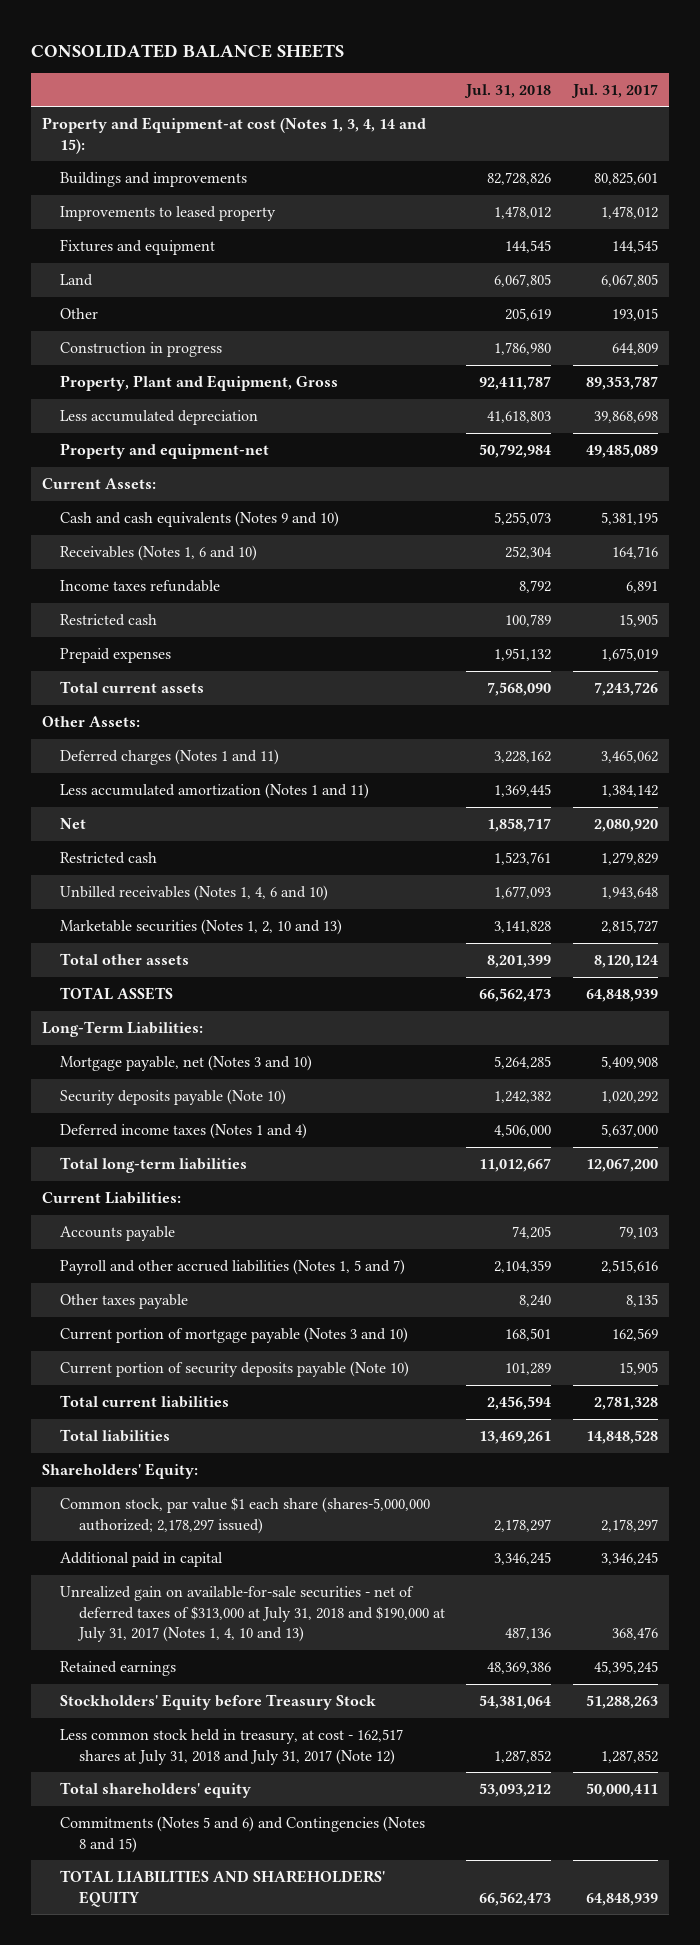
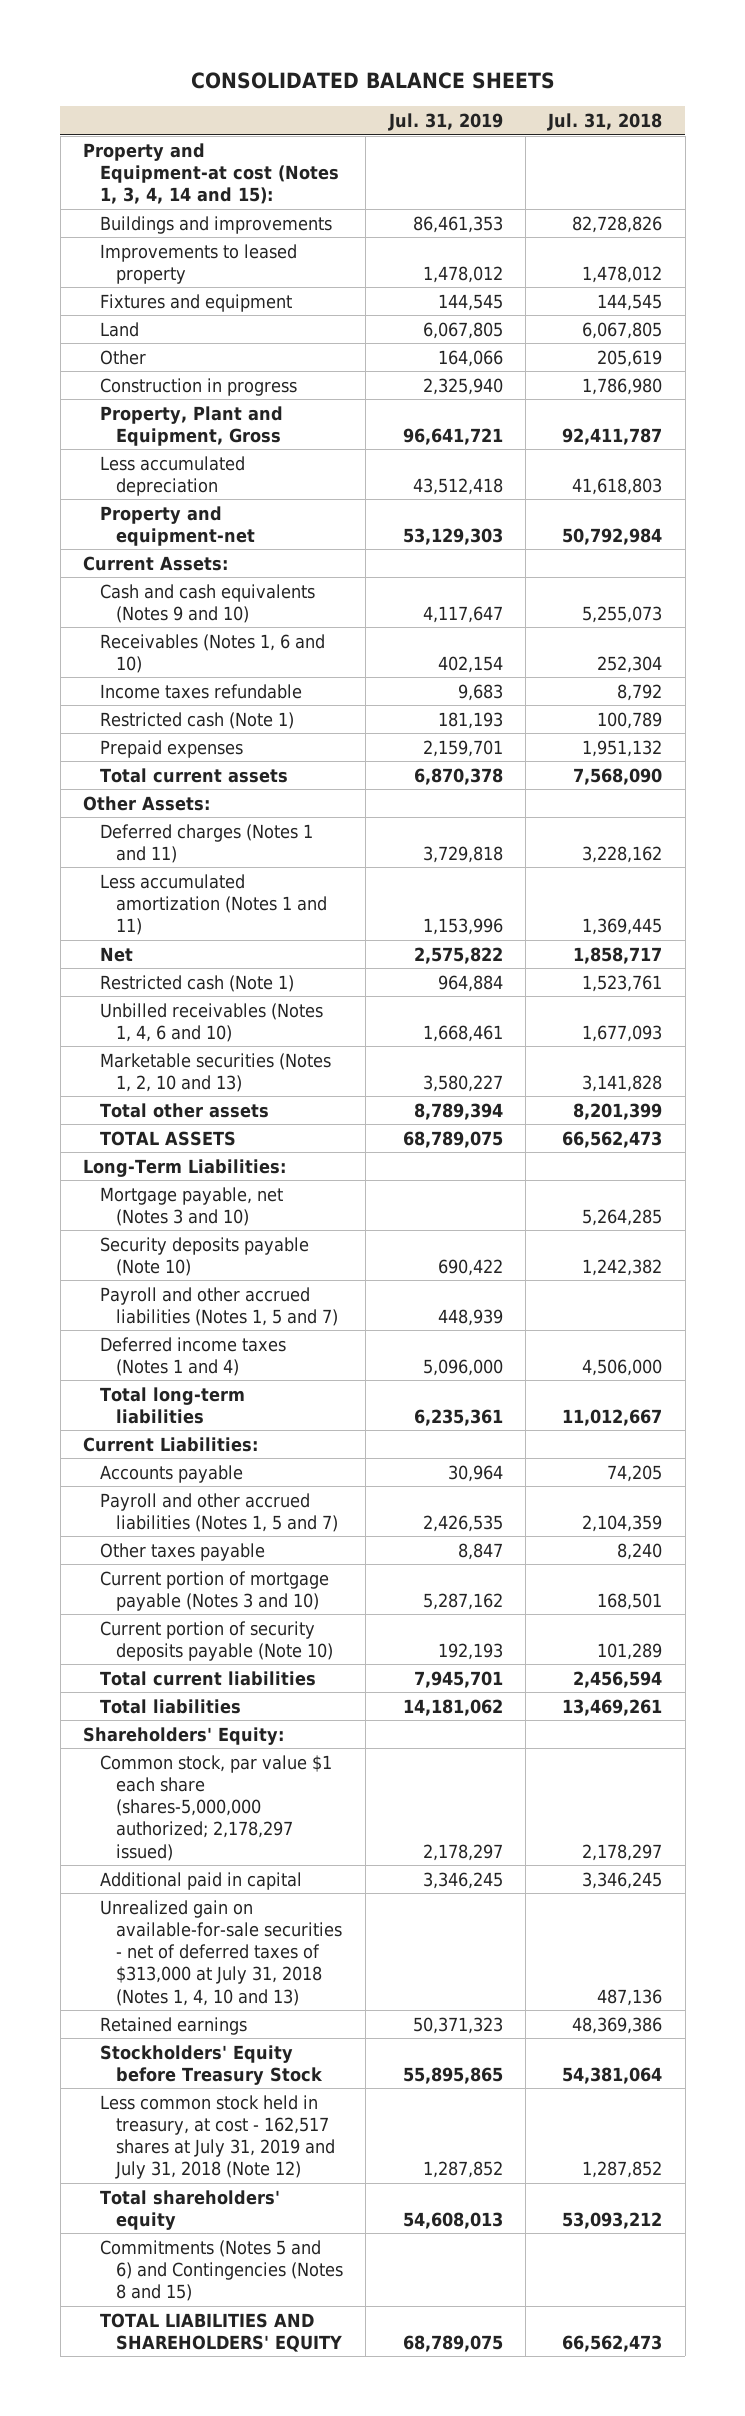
[571,83,659,98] Jul. 31, 2017 -> none
none -> [387,113,503,132] Jul. 31, 2019
[60,614,158,627] Restricted cash -> [99,711,294,729] Restricted cash (Note 1)
[60,852,158,865] Restricted cash -> [99,974,294,992] Restricted cash (Note 1)
none -> [99,1286,339,1326] Payroll and other accrued liabilities (Notes 1, 5 and 7)
[60,1586,445,1643] Unrealized gain on available-for-sale securities - net of deferred taxes of $313,000 at July 31, 2018 and $190,000 at July 31, 2017 (Notes 1, 4, 10 and 13) -> [99,1899,343,2006] Unrealized gain on available-for-sale securities - net of deferred taxes of $313,000 at July 31, 2018 (Notes 1, 4, 10 and 13)
[60,1729,404,1765] Less common stock held in treasury, at cost - 162,517 shares at July 31, 2018 and July 31, 2017 (Note 12) -> [99,2094,336,2180] Less common stock held in treasury, at cost - 162,517 shares at July 31, 2019 and July 31, 2018 (Note 12)

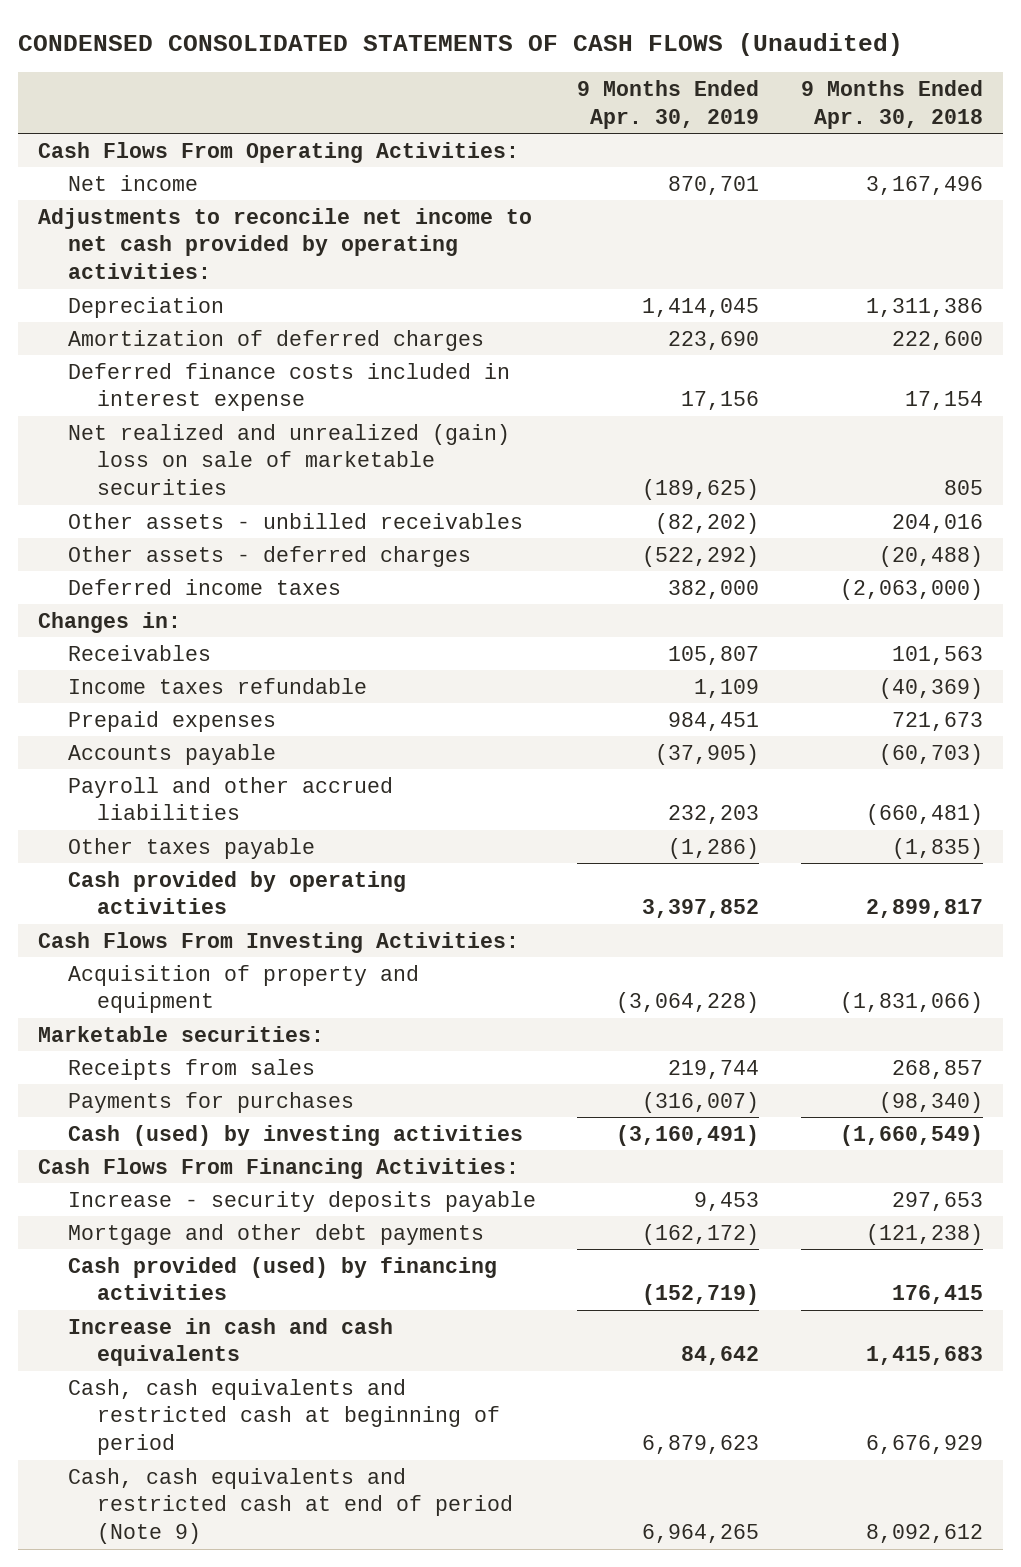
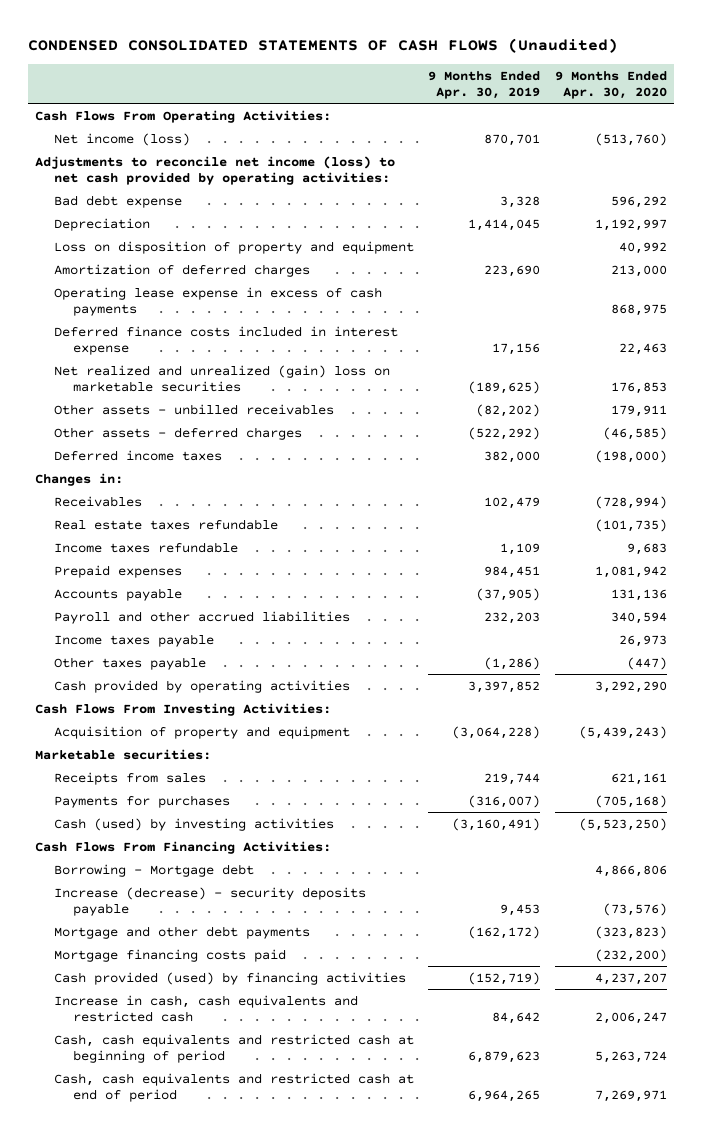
[800,80,983,129] 9 Months Ended Apr. 30, 2018 -> none
none -> [554,70,667,100] 9 Months Ended Apr. 30, 2020
[67,174,198,191] Net income -> [53,132,190,146] Net income (loss)
[38,207,533,280] Adjustments to reconcile net income to net cash provided by operating activities: -> [35,155,396,185] Adjustments to reconcile net income (loss) to net cash provided by operating activities:
none -> [53,194,182,208] Bad debt expense
none -> [53,240,414,254] Loss on disposition of property and equipment
none -> [53,286,382,316] Operating lease expense in excess of cash payments
[67,423,510,496] Net realized and unrealized (gain) loss on sale of marketable securities -> [53,364,390,392] Net realized and unrealized (gain) loss on marketable securities
[668,645,760,665] 105,807 -> [484,496,541,509] 102,479
none -> [53,518,278,530] Real estate taxes refundable
none -> [53,633,214,647] Income taxes payable
none -> [53,863,254,877] Borrowing - Mortgage debt
[67,1190,536,1212] Increase - security deposits payable -> [53,886,366,916] Increase (decrease) - security deposits payable
none -> [53,948,286,962] Mortgage financing costs paid
[67,1317,393,1367] Increase in cash and cash equivalents -> [53,994,358,1022] Increase in cash, cash equivalents and restricted cash
[67,1467,514,1545] Cash, cash equivalents and restricted cash at end of period (Note 9) -> [53,1072,414,1102] Cash, cash equivalents and restricted cash at end of period

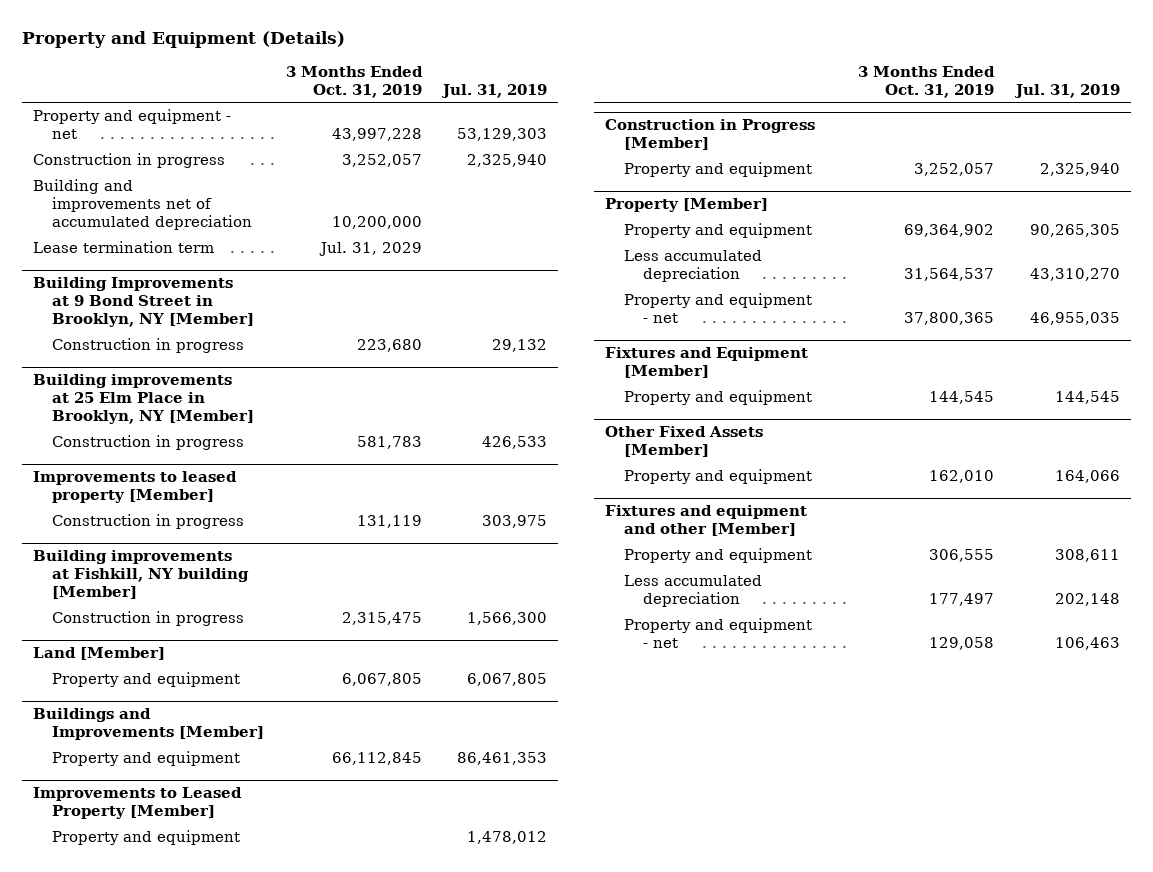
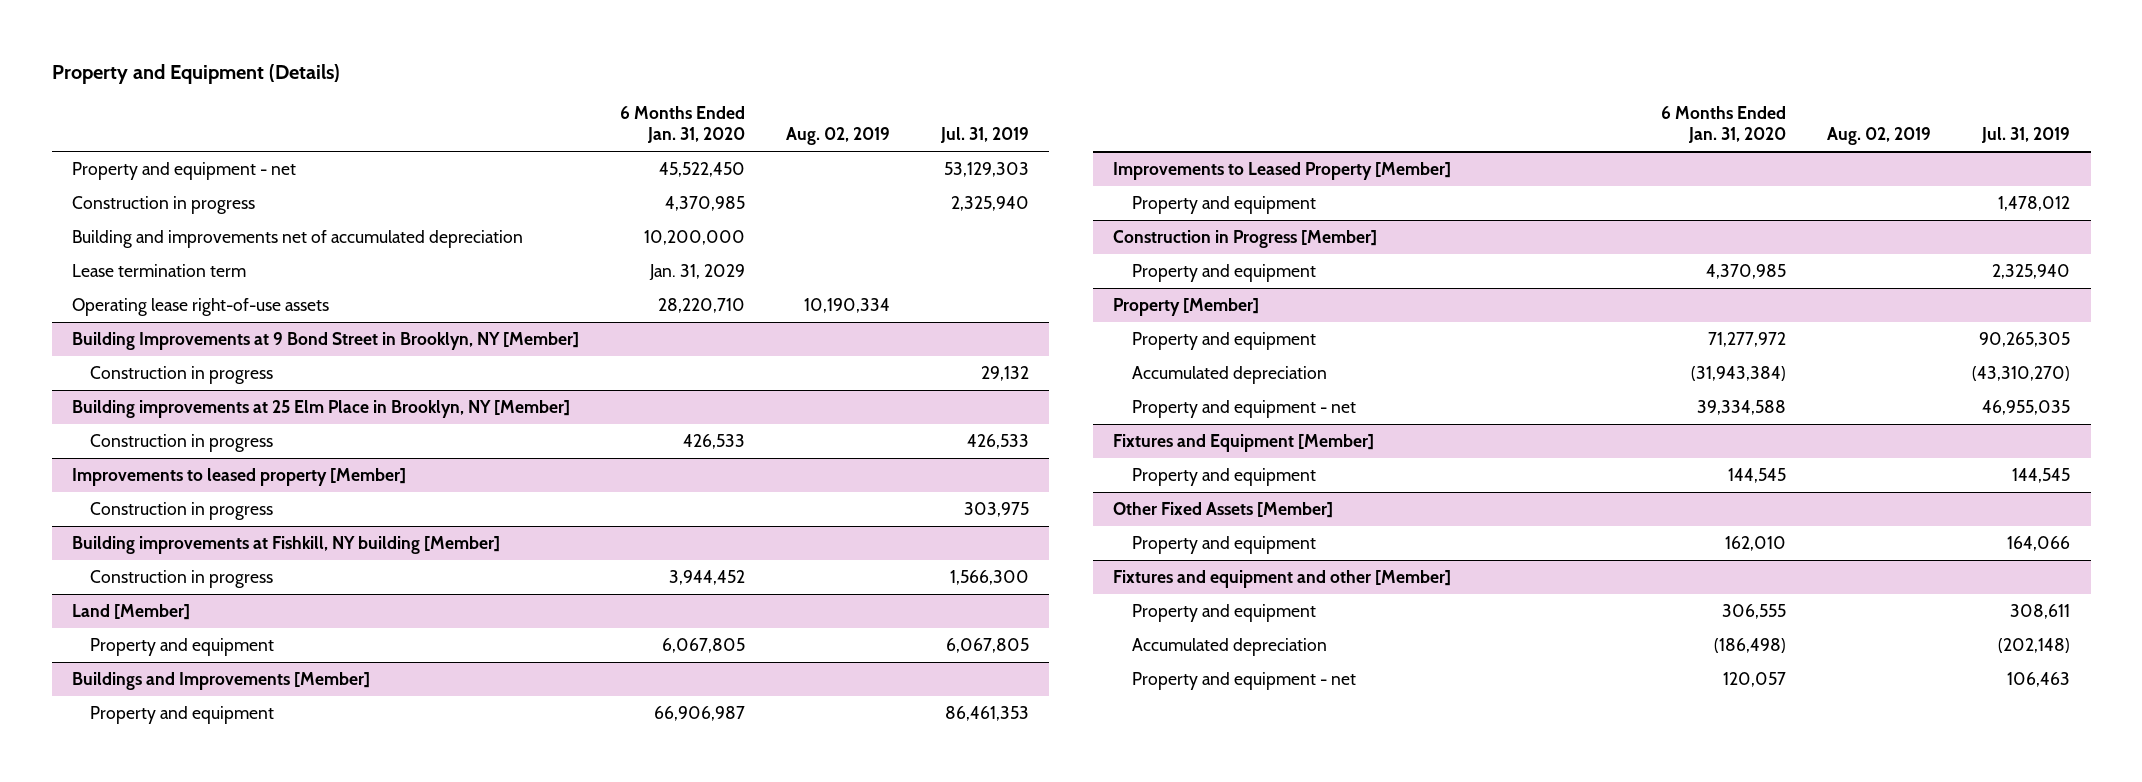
[285,65,423,98] 3 Months Ended Oct. 31, 2019 -> none
none -> [620,106,746,144] 6 Months Ended Jan. 31, 2020
none -> [786,127,891,146] Aug. 02, 2019
none -> [72,298,330,317] Operating lease right-of-use assets
[624,250,763,283] Less accumulated depreciation -> [1131,366,1327,385] Accumulated depreciation
[1029,268,1120,282] 43,310,270 -> [1972,366,2071,382] (43,310,270)
[624,575,763,608] Less accumulated depreciation -> [1131,638,1327,657] Accumulated depreciation
[1054,593,1120,607] 202,148 -> [1998,638,2071,654] (202,148)

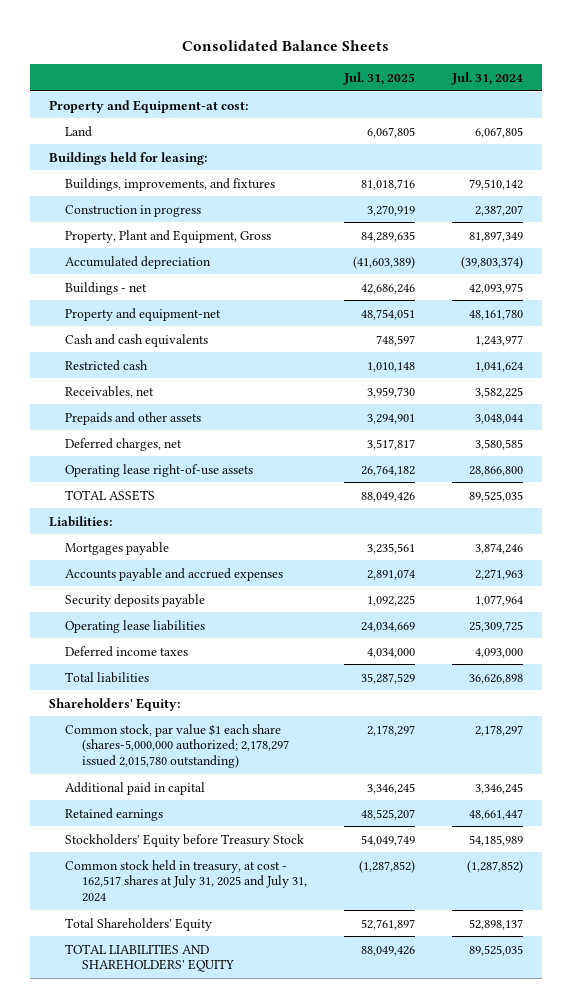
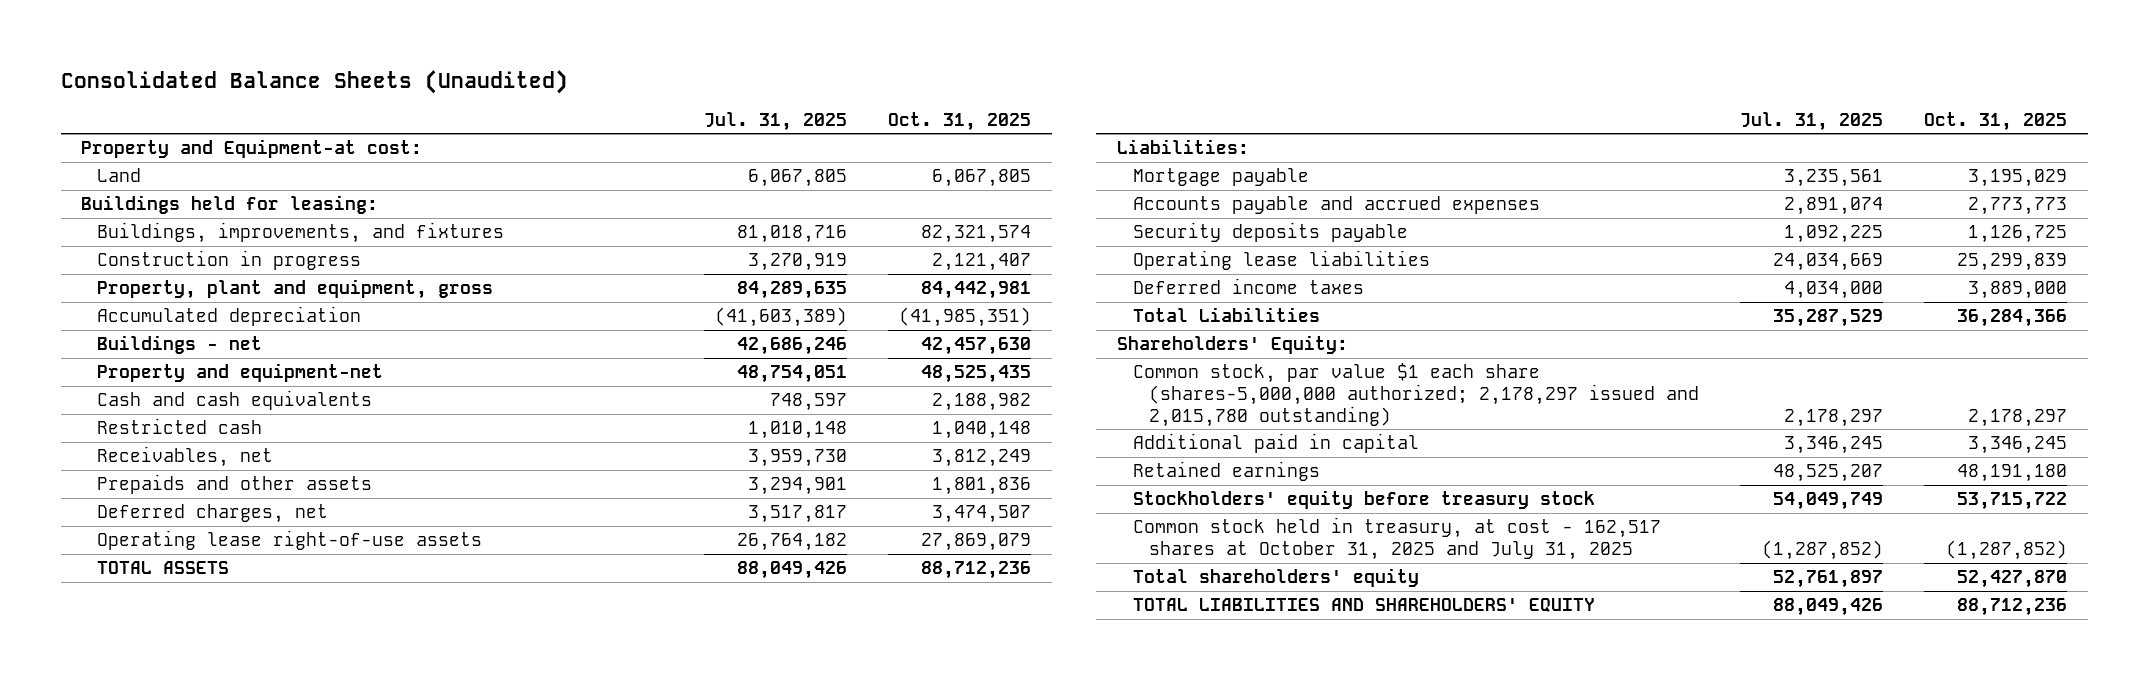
[182,40,390,52] Consolidated Balance Sheets -> [60,69,568,94] Consolidated Balance Sheets (Unaudited)
[451,72,524,86] Jul. 31, 2024 -> none
none -> [888,111,1032,131] Oct. 31, 2025
[65,229,272,243] Property, Plant and Equipment, Gross -> [97,279,494,300] Property, plant and equipment, gross
[65,541,170,555] Mortgages payable -> [1132,168,1309,187] Mortgage payable
[65,671,150,683] Total liabilities -> [1132,307,1320,323] Total Liabilities
[65,723,290,769] Common stock, par value $1 each share (shares-5,000,000 authorized; 2,178,297 issued 2,015,780 outstanding) -> [1132,363,1699,427] Common stock, par value $1 each share (shares-5,000,000 authorized; 2,178,297 issued and 2,015,780 outstanding)
[65,833,305,847] Stockholders' Equity before Treasury Stock -> [1132,490,1595,510] Stockholders' equity before treasury stock
[65,859,308,903] Common stock held in treasury, at cost - 162,517 shares at July 31, 2025 and July 31, 2024 -> [1132,517,1661,560] Common stock held in treasury, at cost - 162,517 shares at October 31, 2025 and July 31, 2025
[65,917,213,931] Total Shareholders' Equity -> [1132,568,1419,588] Total shareholders' equity

